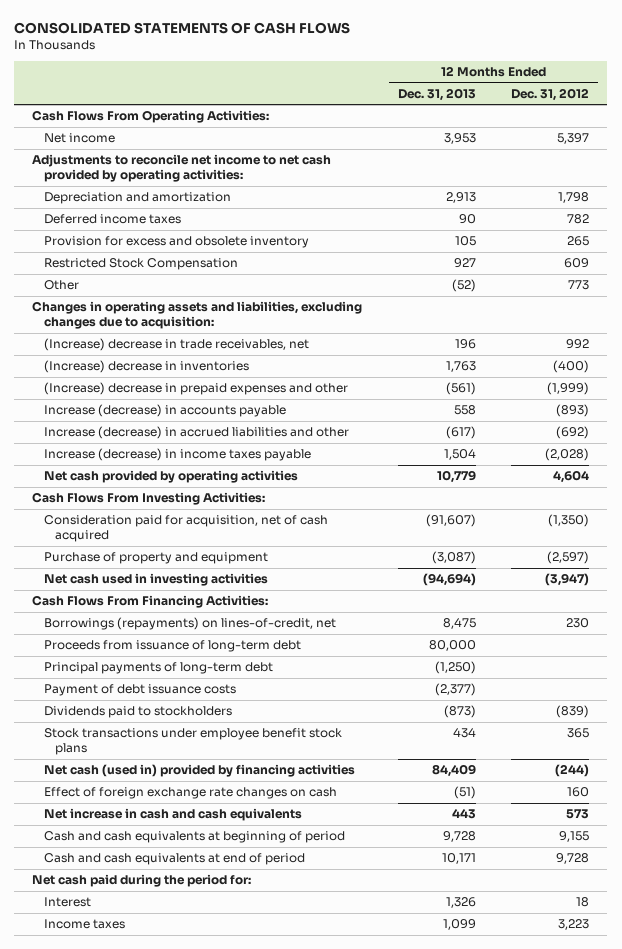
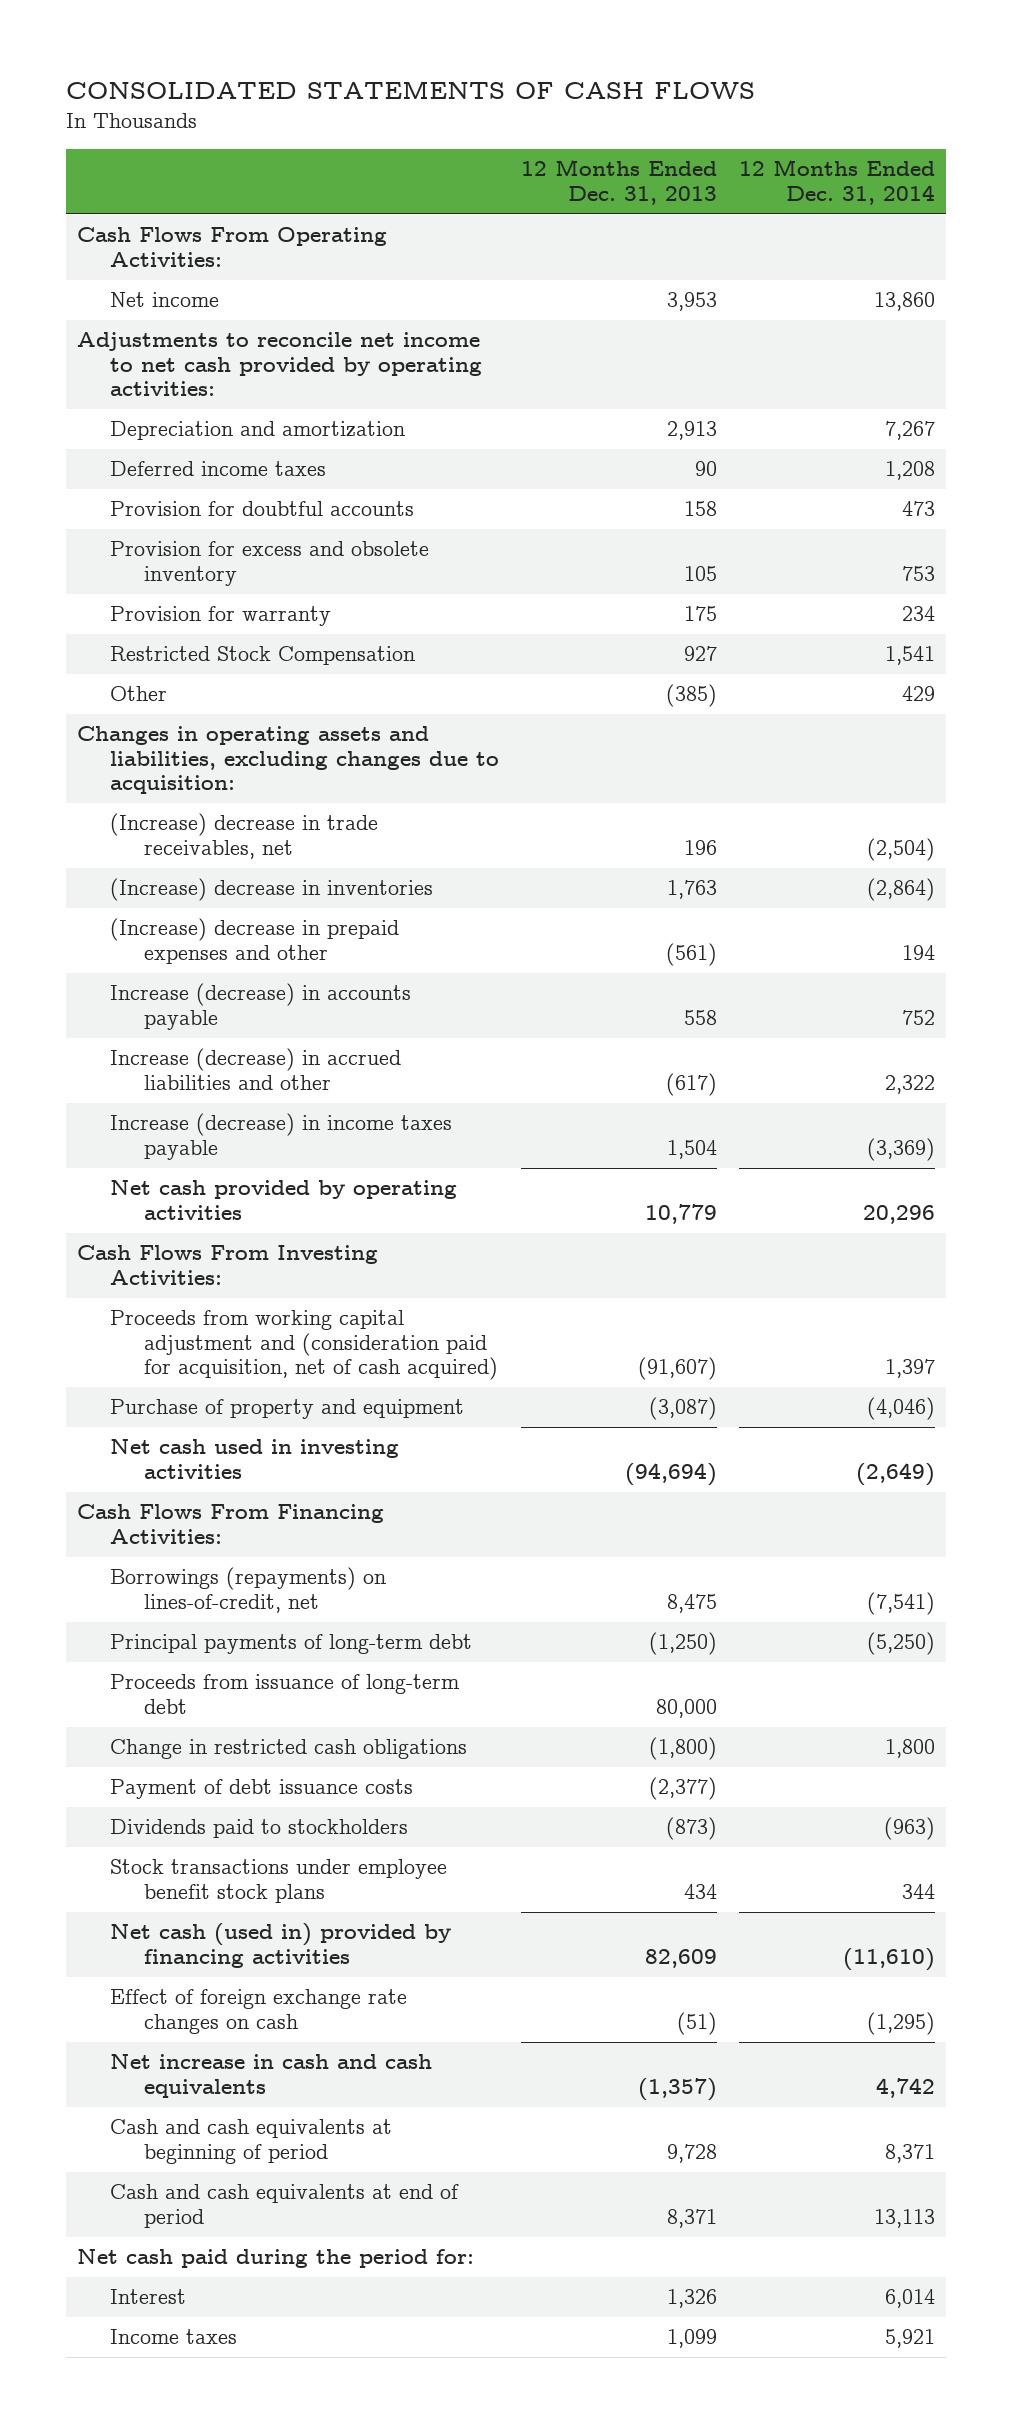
[511,87,590,101] Dec. 31, 2012 -> none
none -> [738,159,935,205] 12 Months Ended Dec. 31, 2014
none -> [110,501,415,517] Provision for doubtful accounts
none -> [110,606,332,627] Provision for warranty
[451,279,476,293] (52) -> [666,684,718,708] (385)
[43,515,328,543] Consideration paid for acquisition, net of cash acquired -> [110,1310,498,1381] Proceeds from working capital adjustment and (consideration paid for acquisition, net of cash acquired)
[43,640,301,653] Proceeds from issuance of long-term debt -> [110,1674,461,1714] Proceeds from issuance of long-term debt
none -> [110,1739,468,1760] Change in restricted cash obligations
[431,764,476,778] 84,409 -> [645,1948,718,1968] 82,609
[451,809,476,820] 443 -> [638,2077,718,2101] (1,357)
[441,853,476,865] 10,171 -> [667,2208,718,2228] 8,371

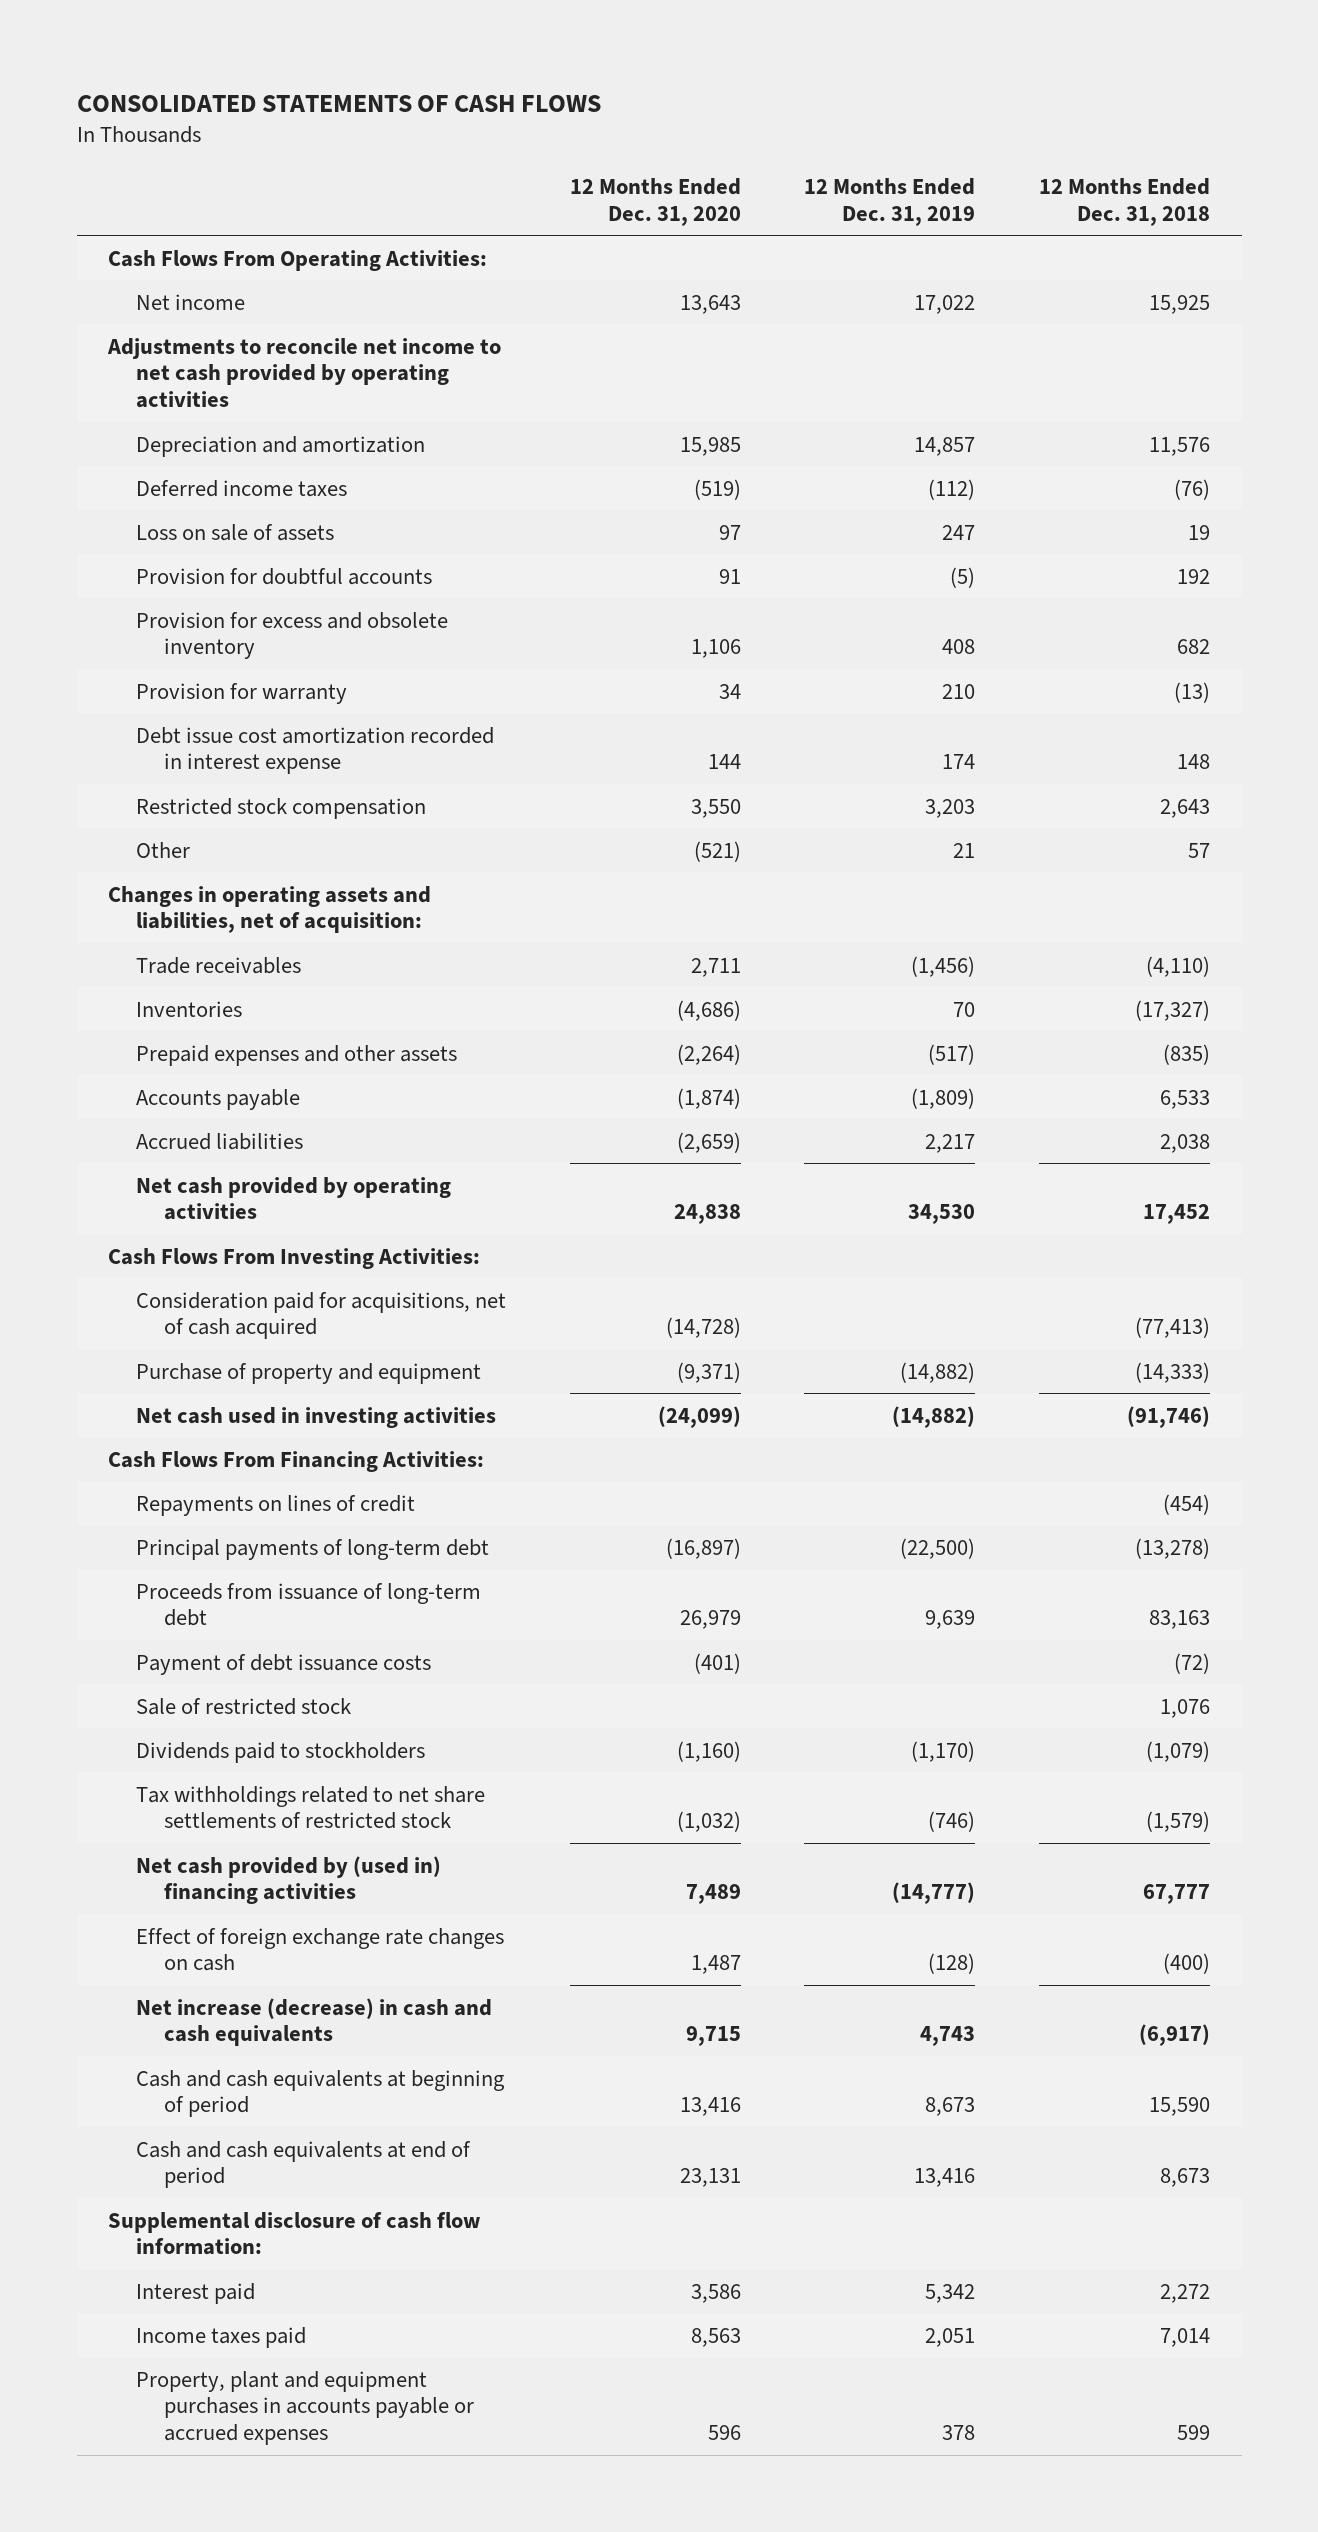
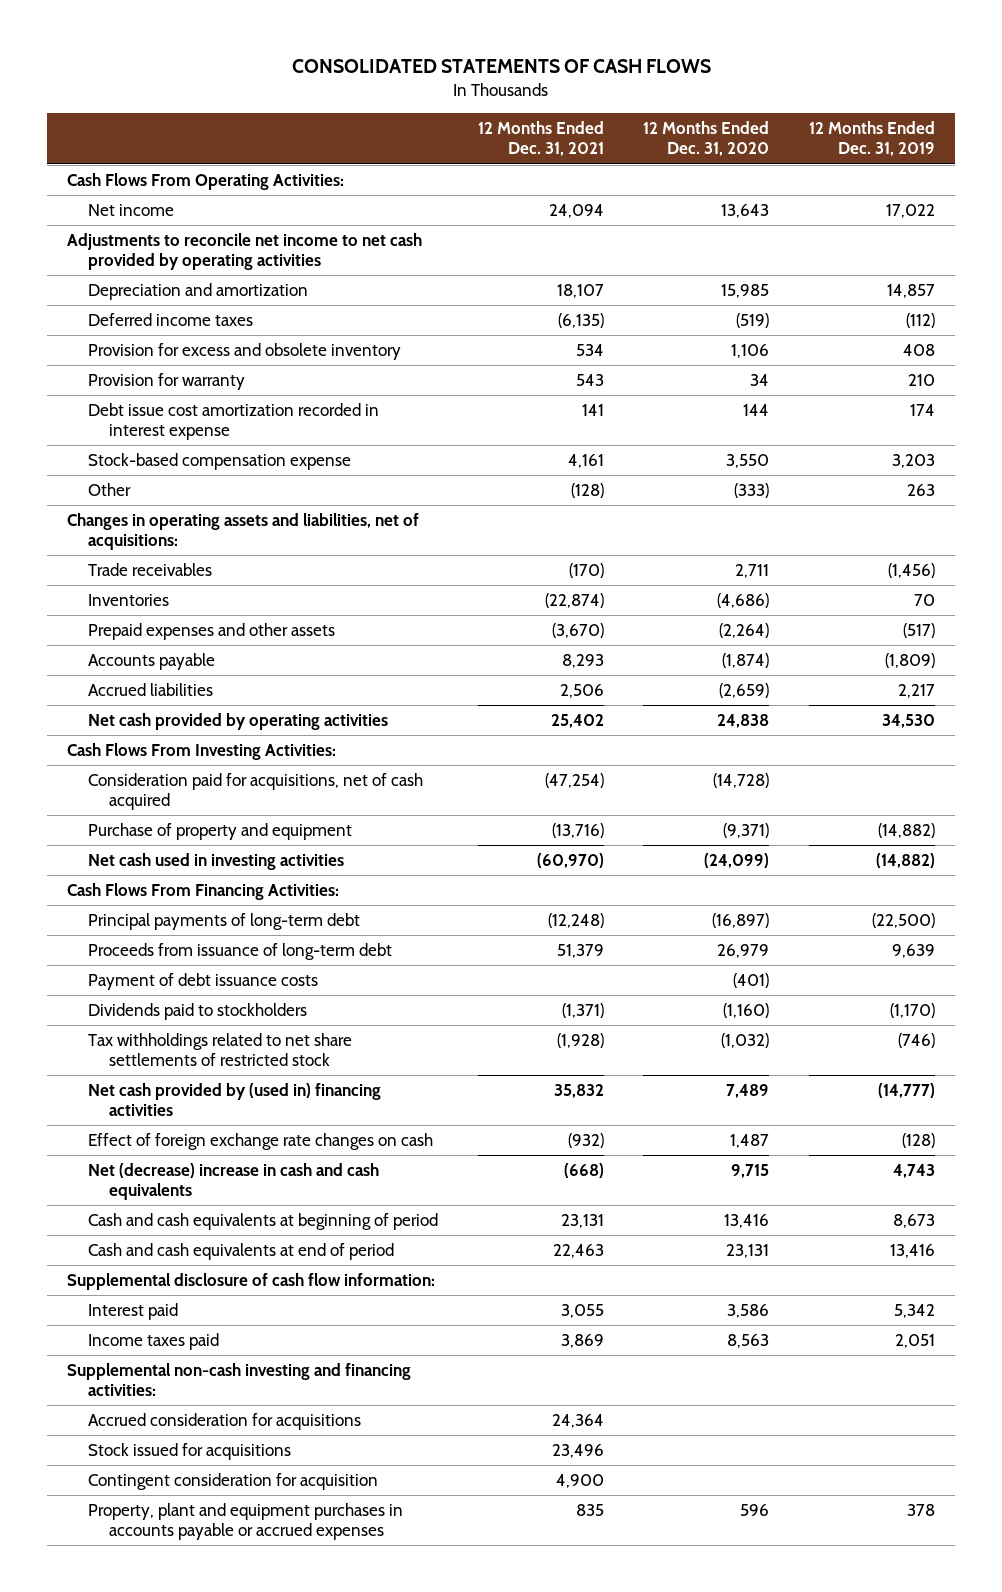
[1038,177,1210,226] 12 Months Ended Dec. 31, 2018 -> none
none -> [477,121,604,157] 12 Months Ended Dec. 31, 2021
[135,523,334,541] Loss on sale of assets -> none
[135,567,432,585] Provision for doubtful accounts -> none
[135,797,426,819] Restricted stock compensation -> [88,452,352,470] Stock-based compensation expense
[693,840,741,862] (521) -> [734,482,770,498] (333)
[953,842,976,858] 21 -> [906,483,935,496] 263
[108,885,432,934] Changes in operating assets and liabilities, net of acquisition: -> [66,512,419,551] Changes in operating assets and liabilities, net of acquisitions:
[135,1494,415,1516] Repayments on lines of credit -> none
[135,1697,351,1715] Sale of restricted stock -> none
[135,1997,492,2047] Net increase (decrease) in cash and cash equivalents -> [88,1162,380,1201] Net (decrease) increase in cash and cash equivalents
none -> [66,1362,411,1397] Supplemental non-cash investing and financing activities:
none -> [88,1412,362,1430] Accrued consideration for acquisitions
none -> [88,1442,292,1460] Stock issued for acquisitions
none -> [88,1472,379,1490] Contingent consideration for acquisition

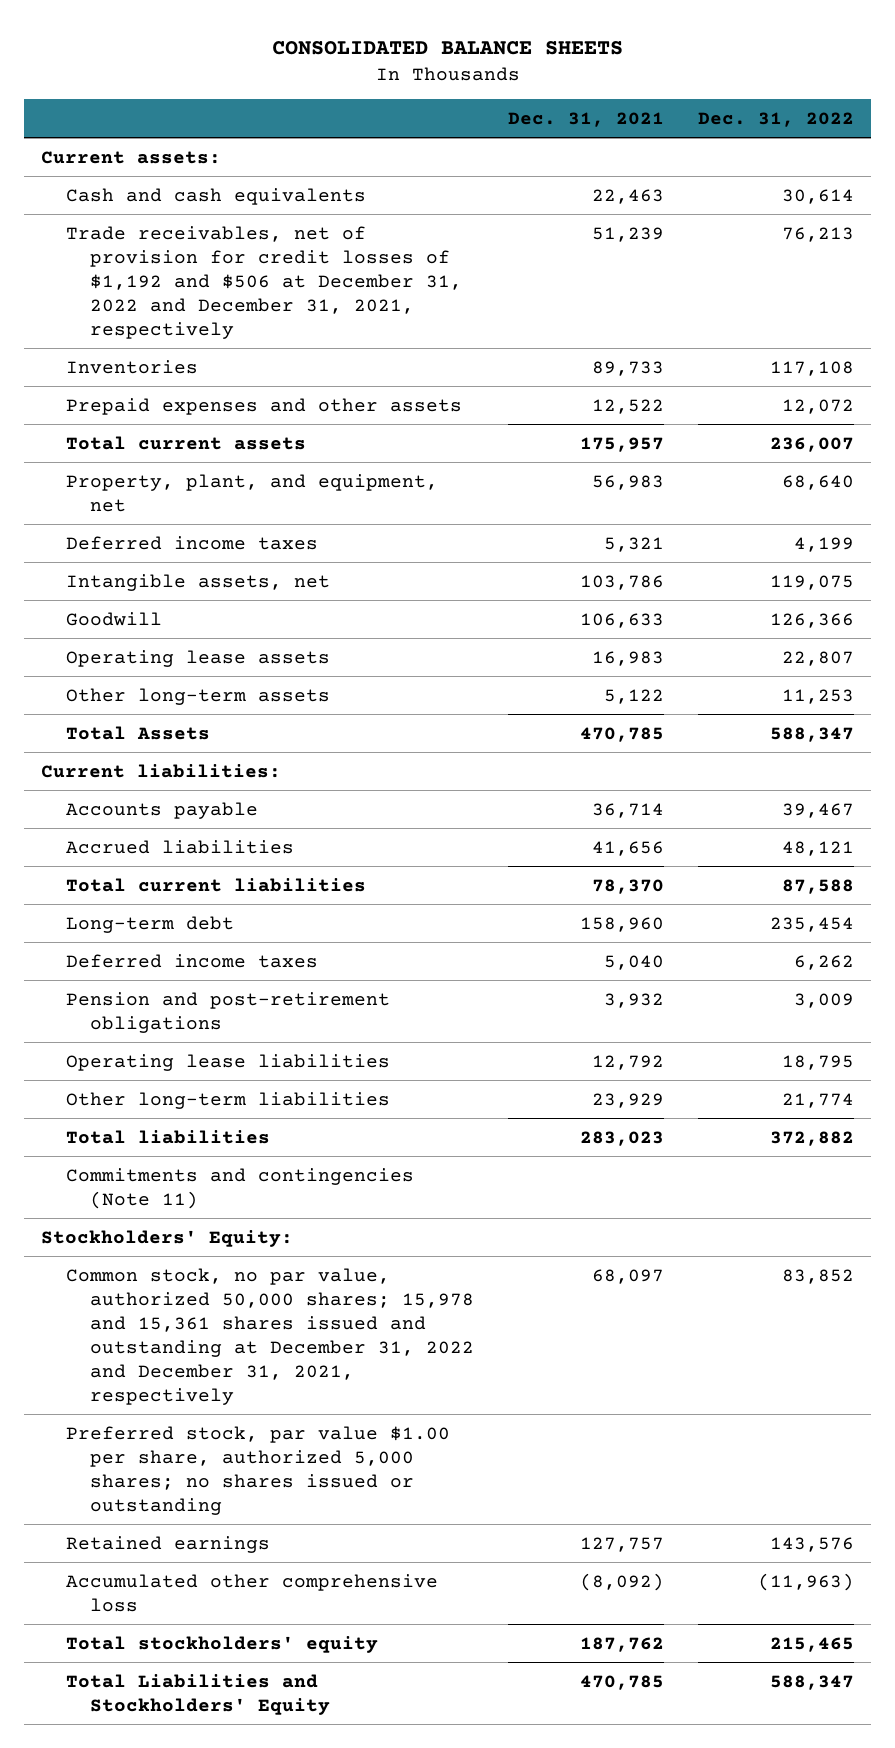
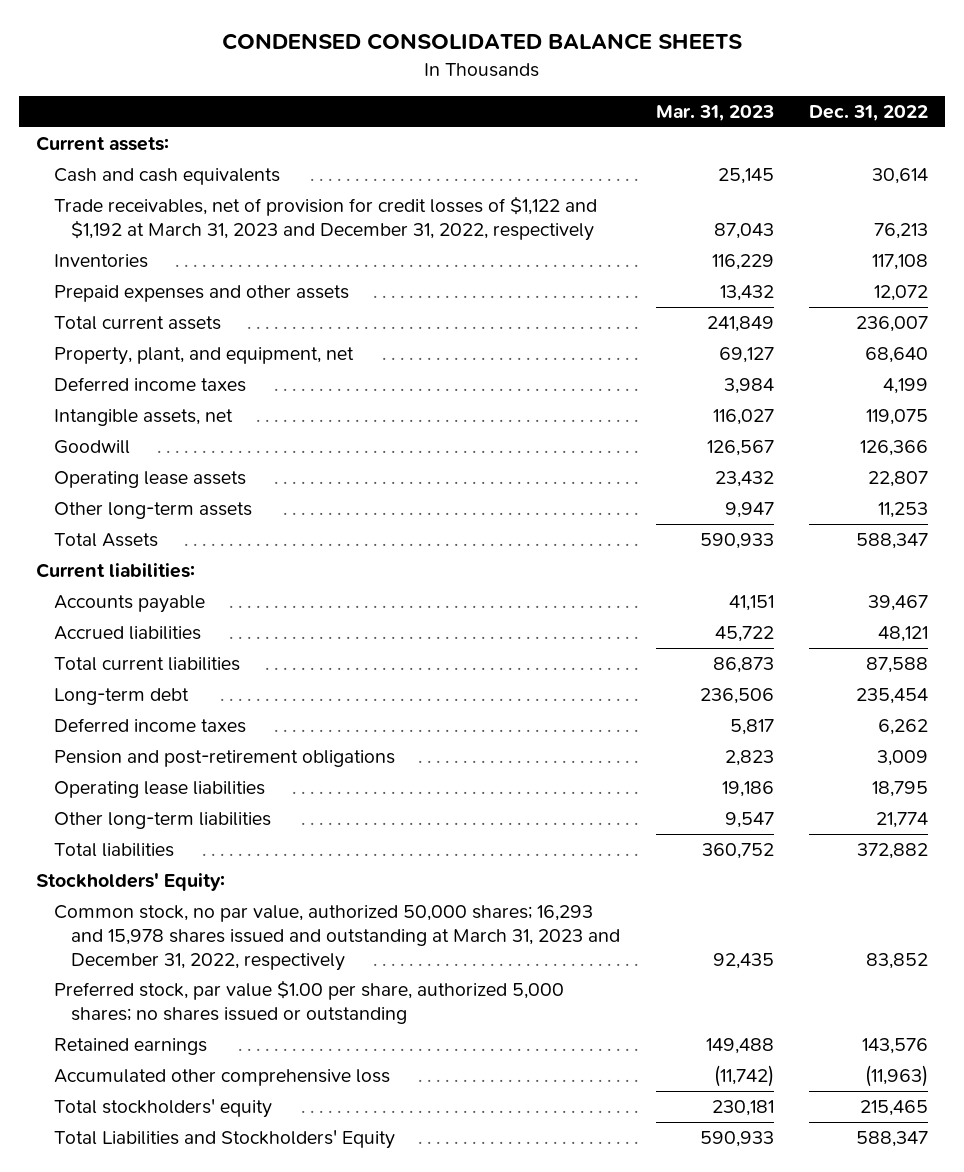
[271,41,623,56] CONSOLIDATED BALANCE SHEETS -> [222,33,743,51] CONDENSED CONSOLIDATED BALANCE SHEETS
[508,111,665,127] Dec. 31, 2021 -> none
none -> [655,104,774,121] Mar. 31, 2023
[65,225,463,339] Trade receivables, net of provision for credit losses of $1,192 and $506 at December 31, 2022 and December 31, 2021, respectively -> [53,196,597,241] Trade receivables, net of provision for credit losses of $1,122 and $1,192 at March 31, 2023 and December 31, 2022, respectively
[65,1167,414,1209] Commitments and contingencies (Note 11) -> none
[65,1267,475,1405] Common stock, no par value, authorized 50,000 shares; 15,978 and 15,361 shares issued and outstanding at December 31, 2022 and December 31, 2021, respectively -> [53,905,621,971] Common stock, no par value, authorized 50,000 shares; 16,293 and 15,978 shares issued and outstanding at March 31, 2023 and December 31, 2022, respectively

